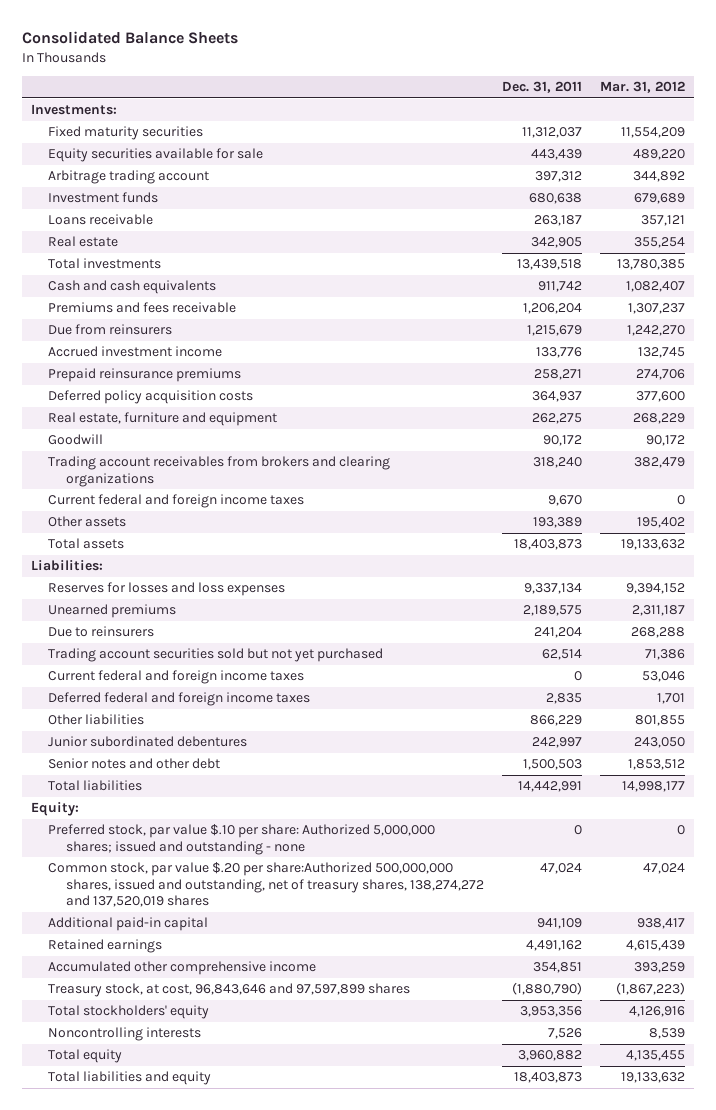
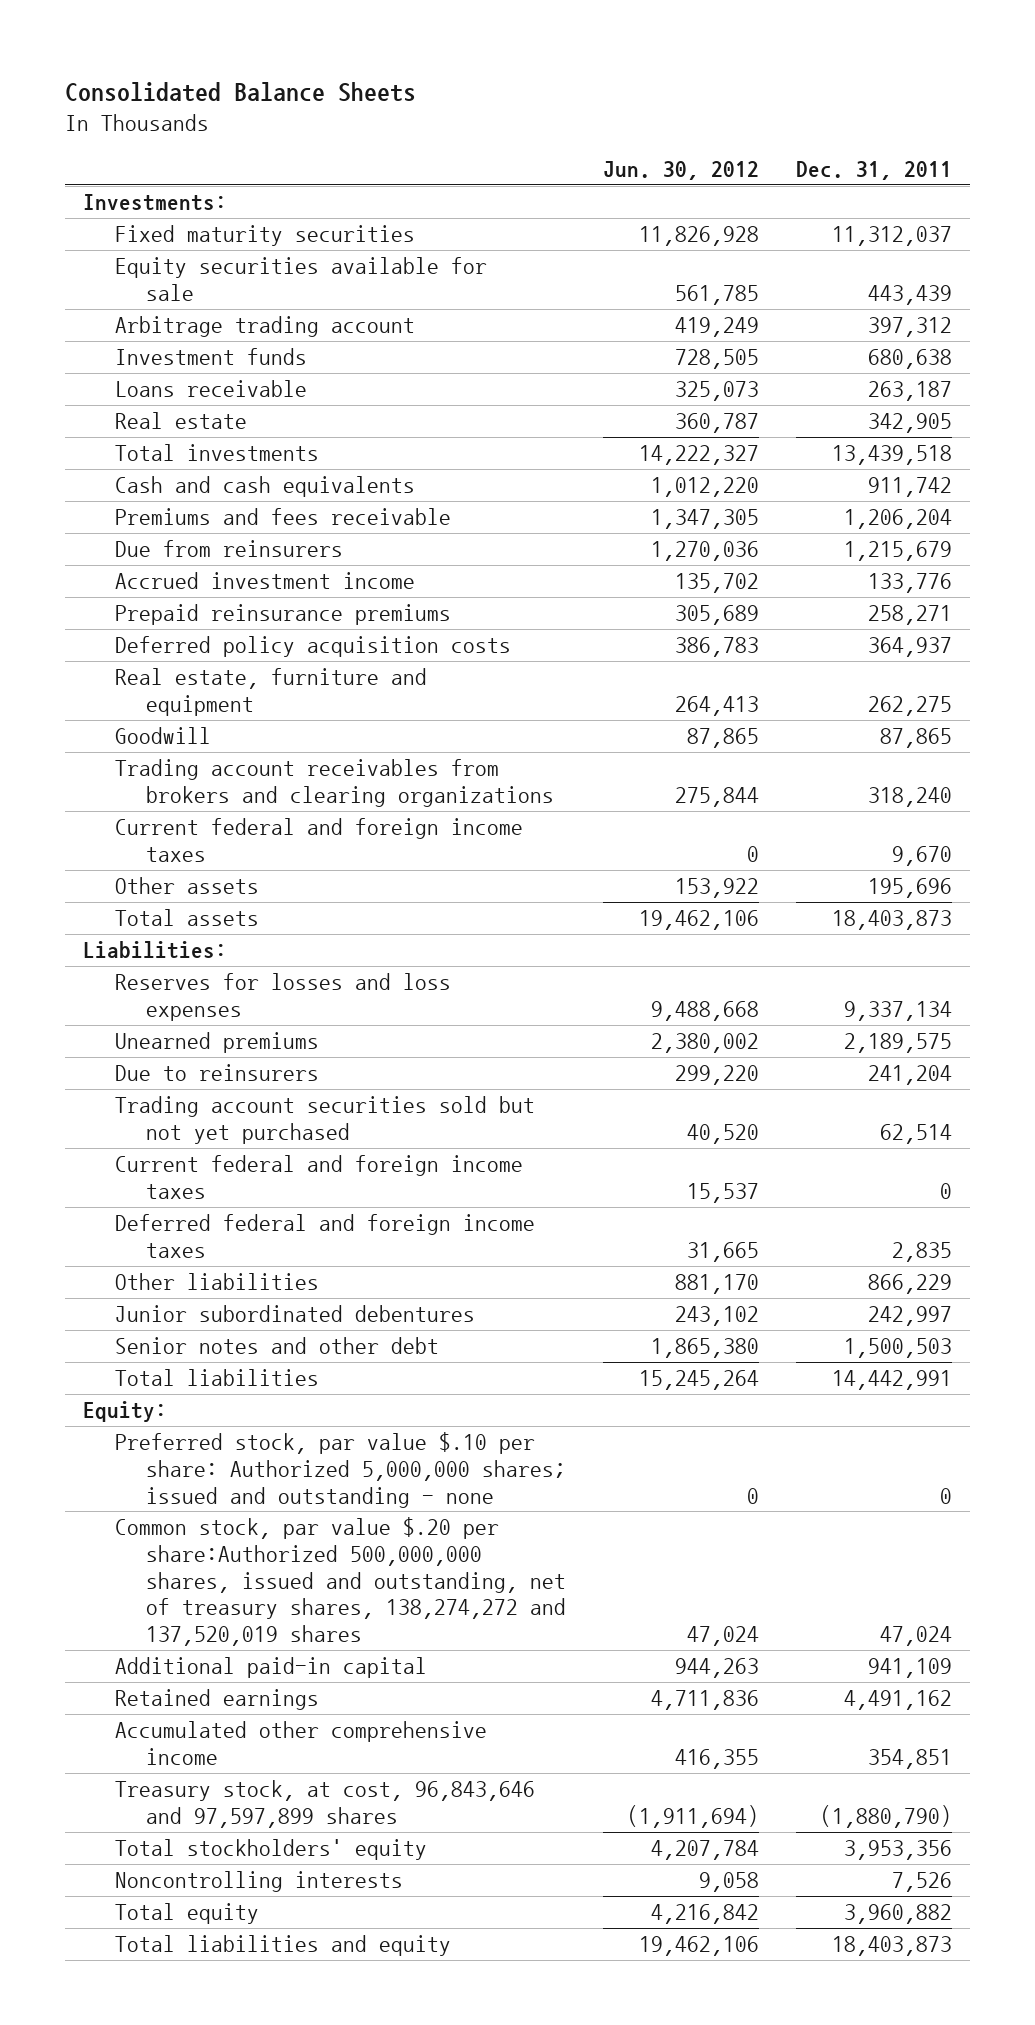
[599,81,685,94] Mar. 31, 2012 -> none
none -> [603,160,760,180] Jun. 30, 2012
[543,435,583,447] 90,172 -> [879,728,952,749] 87,865
[533,517,583,529] 193,389 -> [867,878,952,899] 195,696

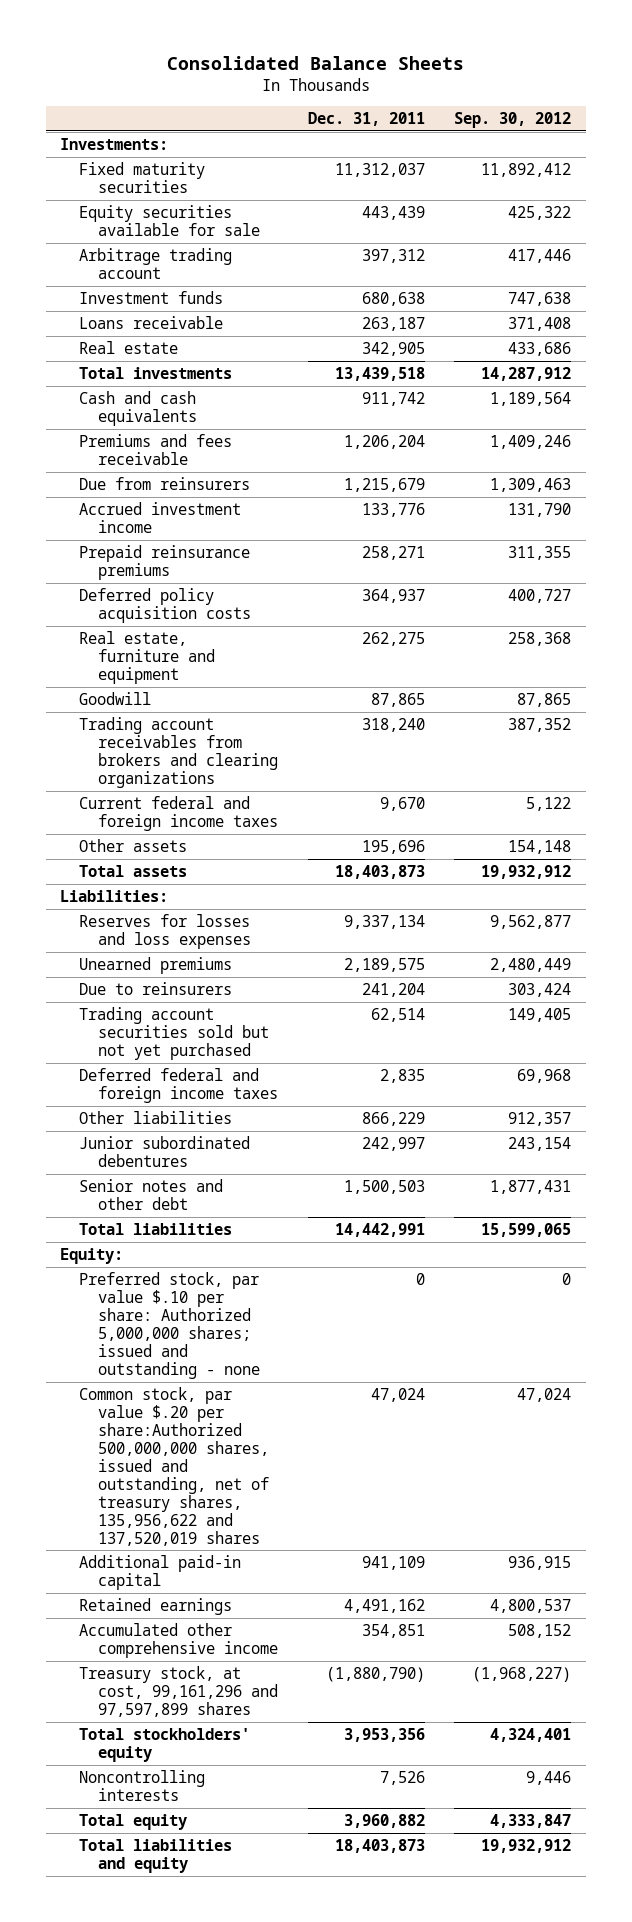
[603,160,760,180] Jun. 30, 2012 -> none
none -> [454,112,572,129] Sep. 30, 2012
[114,1155,523,1199] Current federal and foreign income taxes -> none
[114,1517,567,1646] Common stock, par value $.20 per share:Authorized 500,000,000 shares, issued and outstanding, net of treasury shares, 138,274,272 and 137,520,019 shares -> [79,1386,270,1546] Common stock, par value $.20 per share:Authorized 500,000,000 shares, issued and outstanding, net of treasury shares, 135,956,622 and 137,520,019 shares
[114,1780,535,1828] Treasury stock, at cost, 96,843,646 and 97,597,899 shares -> [79,1665,279,1717] Treasury stock, at cost, 99,161,296 and 97,597,899 shares

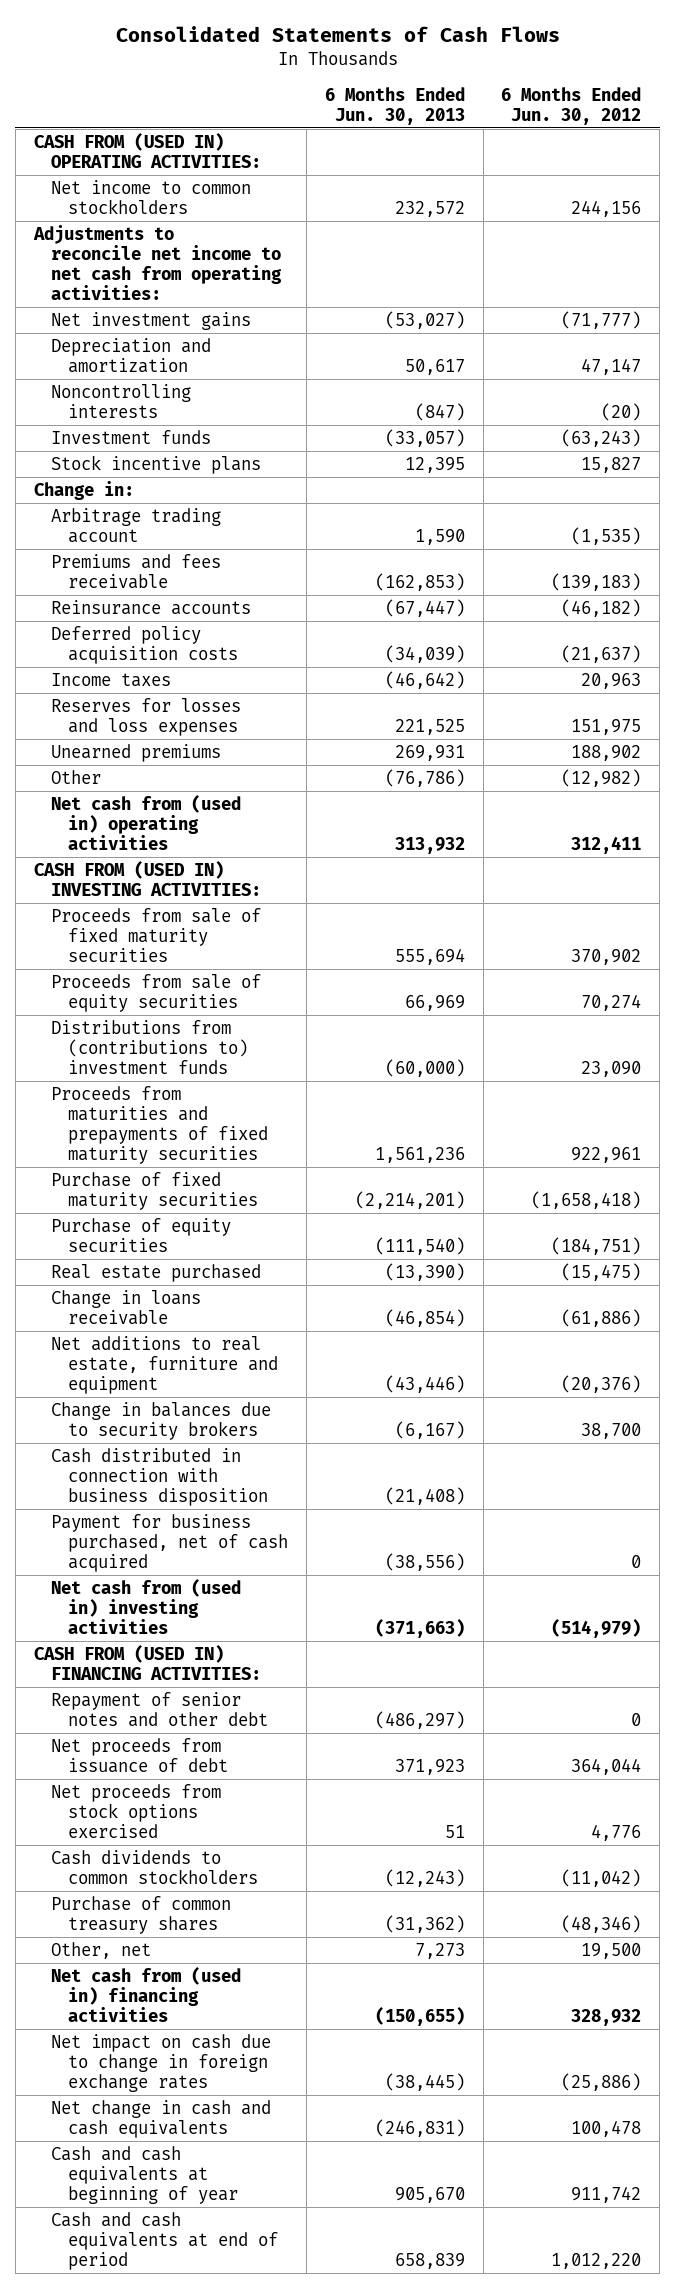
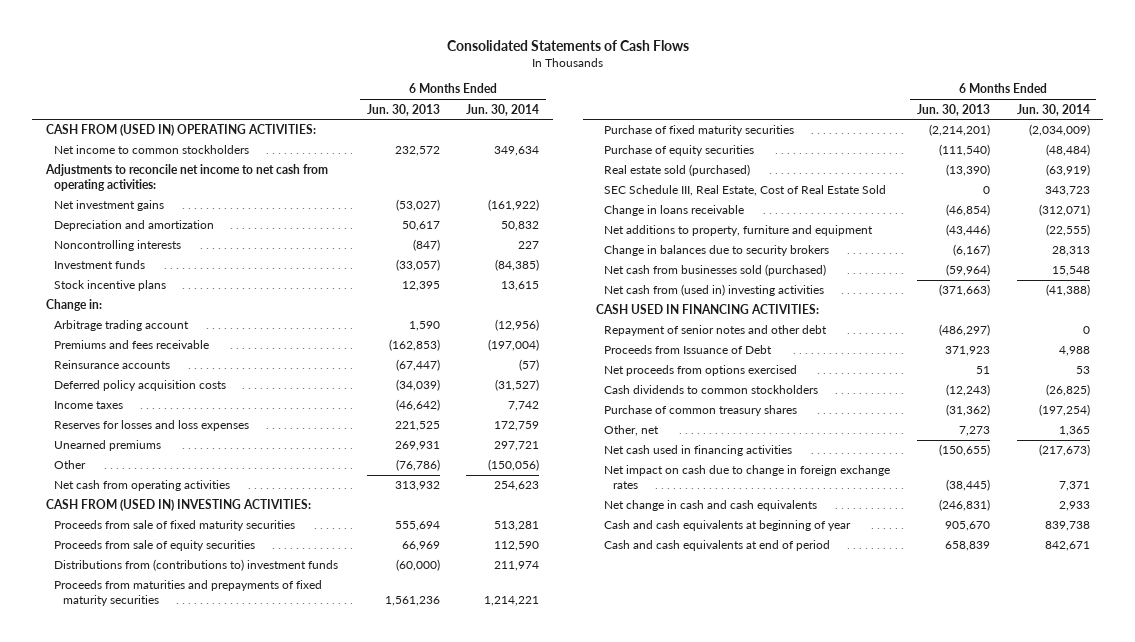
[501,86,642,125] 6 Months Ended Jun. 30, 2012 -> none
none -> [466,103,540,116] Jun. 30, 2014
[50,794,241,851] Net cash from (used in) operating activities -> [54,480,231,492] Net cash from operating activities
[50,1263,261,1282] Real estate purchased -> [604,164,751,177] Real estate sold (purchased)
none -> [604,185,887,197] SEC Schedule III, Real Estate, Cost of Real Estate Sold
[50,1335,279,1395] Net additions to real estate, furniture and equipment -> [604,225,874,237] Net additions to property, furniture and equipment
[50,1447,269,1507] Cash distributed in connection with business disposition -> none
[50,1513,289,1573] Payment for business purchased, net of cash acquired -> [604,264,827,277] Net cash from businesses sold (purchased)
[384,1553,465,1572] (38,556) -> [946,264,991,277] (59,964)
[33,1644,261,1680] CASH FROM (USED IN) FINANCING ACTIVITIES: -> [595,304,819,315] CASH USED IN FINANCING ACTIVITIES:
[50,1737,229,1773] Net proceeds from issuance of debt -> [604,345,773,355] Proceeds from Issuance of Debt
[50,1783,221,1839] Net proceeds from stock options exercised -> [604,365,798,377] Net proceeds from options exercised
[50,1966,241,2023] Net cash from (used in) financing activities -> [604,445,793,457] Net cash used in financing activities

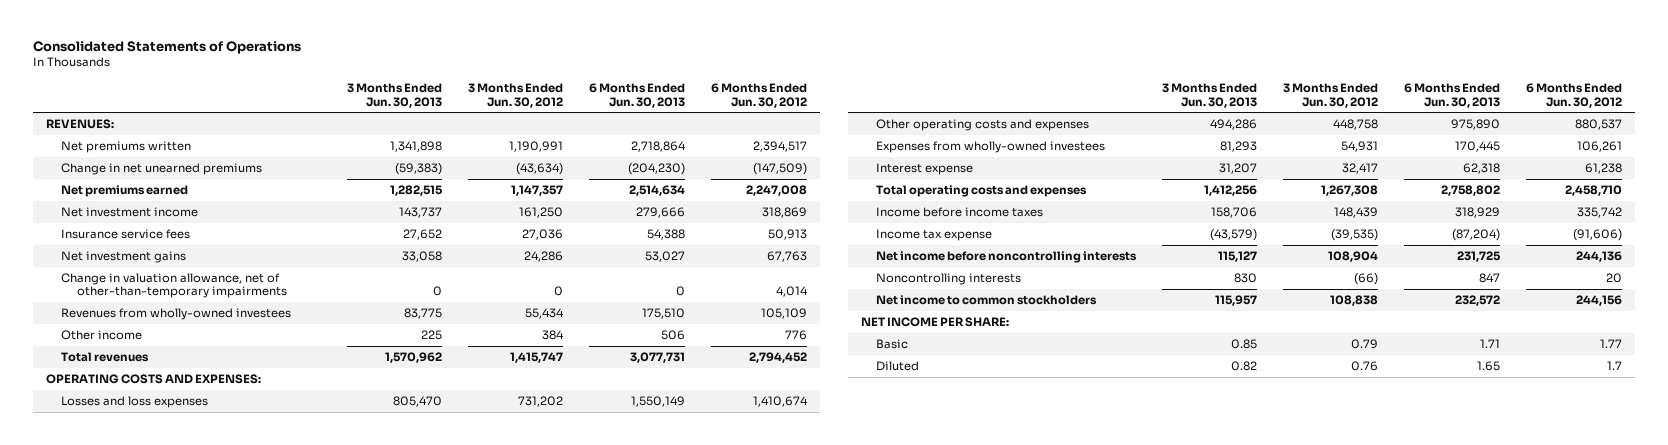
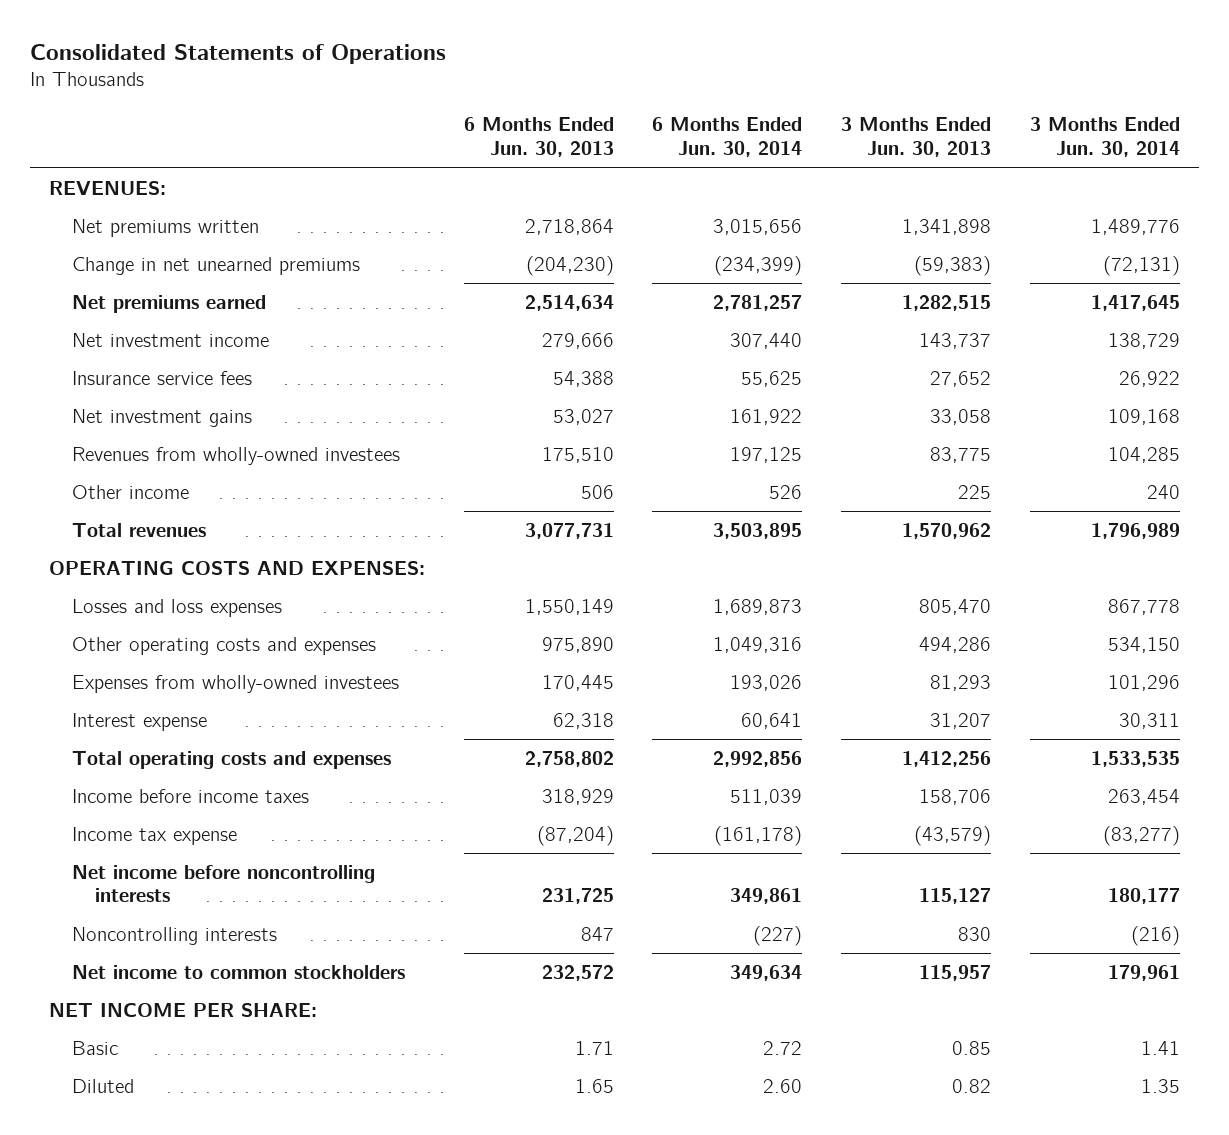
[467,83,563,108] 3 Months Ended Jun. 30, 2012 -> none
[710,83,807,108] 6 Months Ended Jun. 30, 2012 -> none
none -> [652,117,803,158] 6 Months Ended Jun. 30, 2014
none -> [1029,117,1180,158] 3 Months Ended Jun. 30, 2014
[61,273,287,299] Change in valuation allowance, net of other-than-temporary impairments -> none

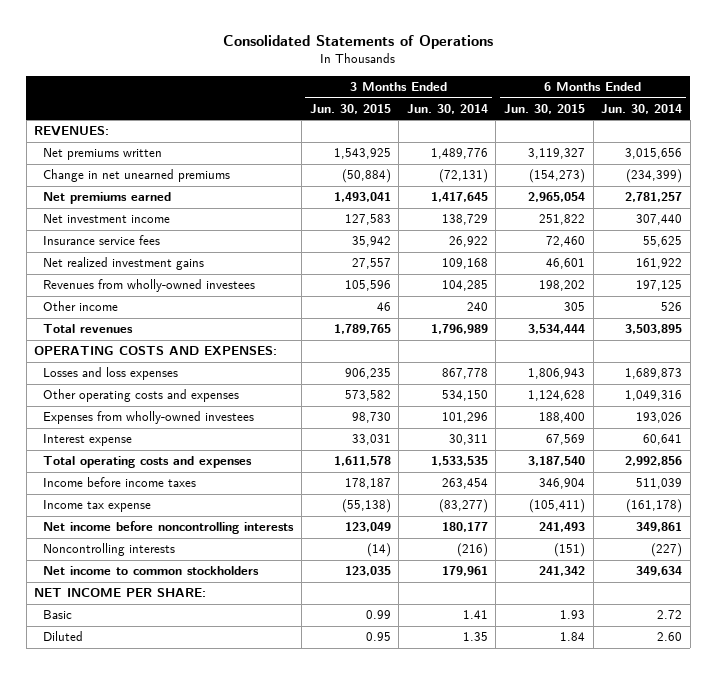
[463,117,614,158] 6 Months Ended Jun. 30, 2013 -> none
[841,117,992,158] 3 Months Ended Jun. 30, 2013 -> none
none -> [309,103,391,114] Jun. 30, 2015
none -> [503,103,585,114] Jun. 30, 2015
[72,408,253,427] Net investment gains -> [43,257,205,271] Net realized investment gains

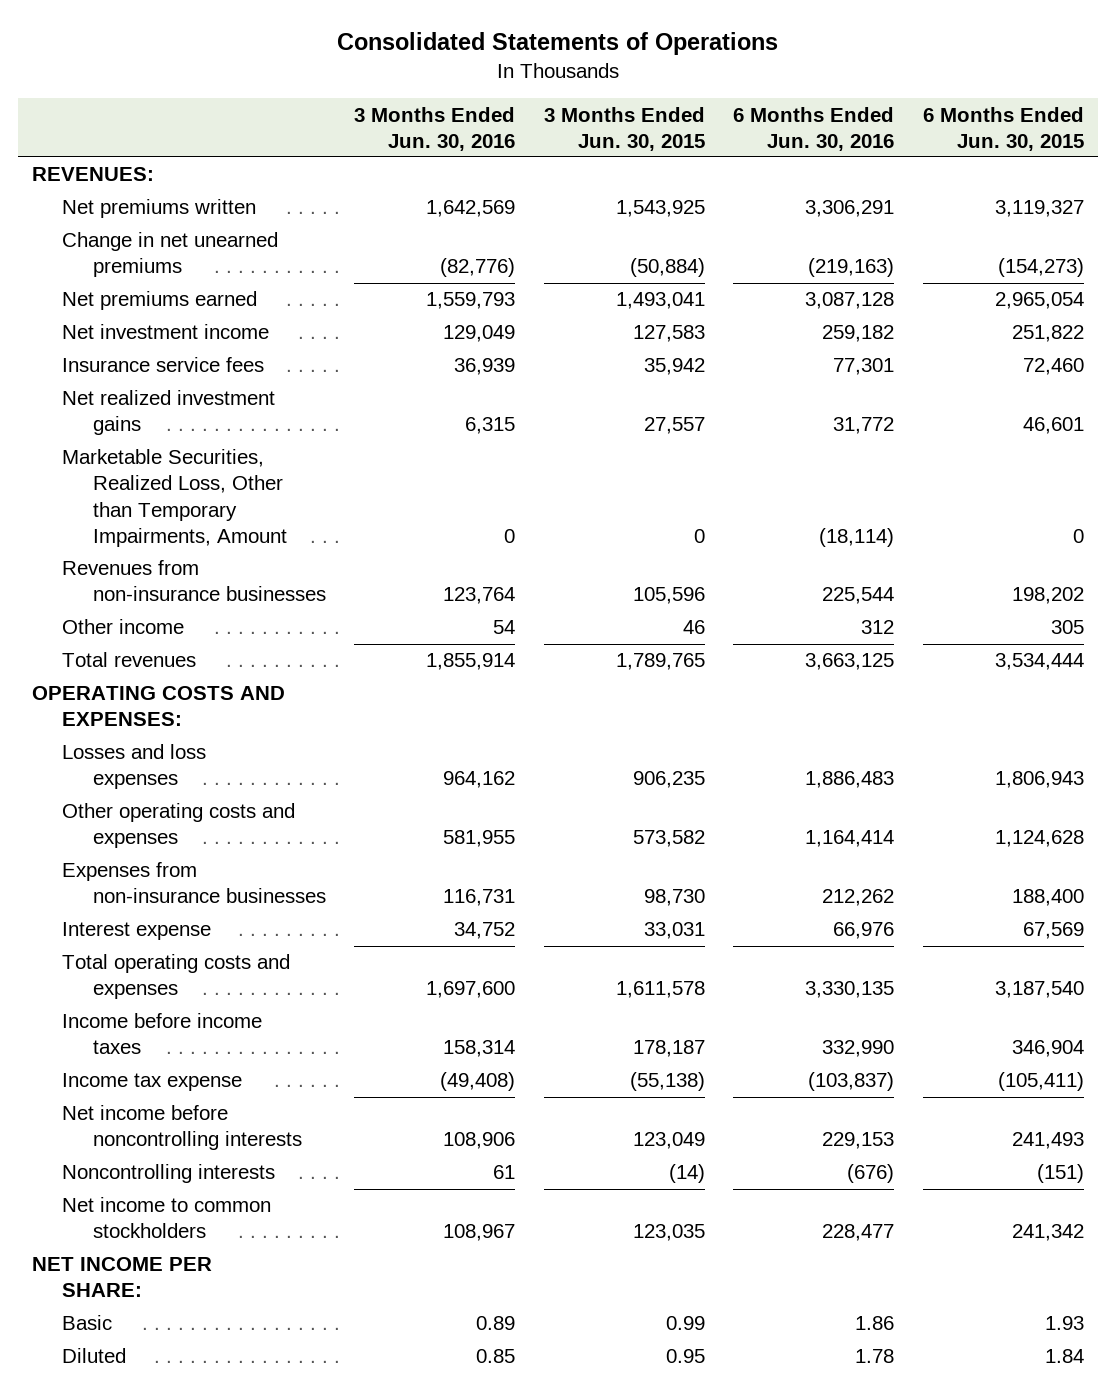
[406,103,488,114] Jun. 30, 2014 -> none
[601,103,683,114] Jun. 30, 2014 -> none
none -> [354,106,516,151] 3 Months Ended Jun. 30, 2016
none -> [733,106,895,151] 6 Months Ended Jun. 30, 2016
none -> [62,449,287,547] Marketable Securities, Realized Loss, Other than Temporary Impairments, Amount
[43,279,256,293] Revenues from wholly-owned investees -> [62,560,326,602] Revenues from non-insurance businesses
[43,411,255,425] Expenses from wholly-owned investees -> [62,862,326,904] Expenses from non-insurance businesses

